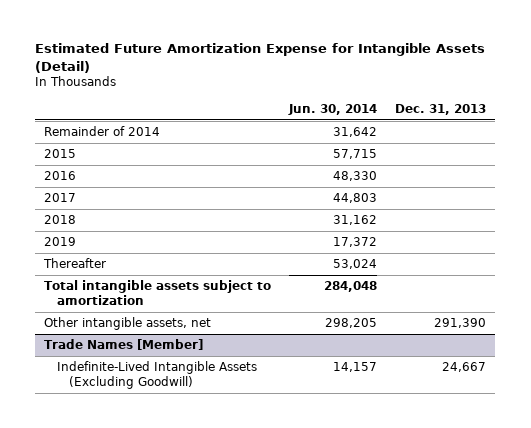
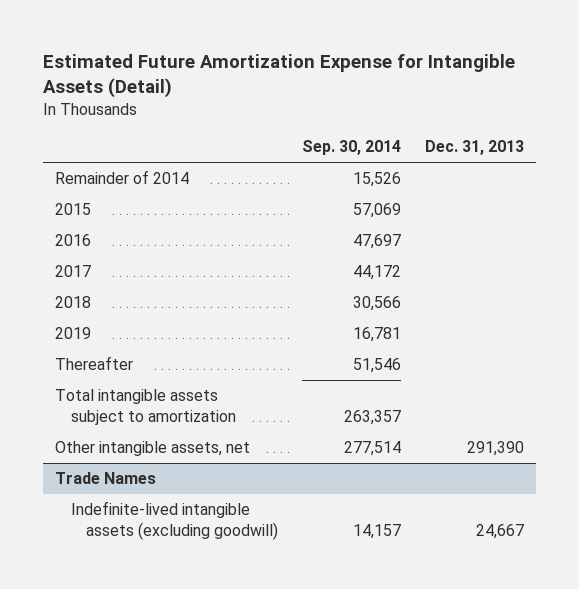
[288,103,378,115] Jun. 30, 2014 -> none
none -> [302,140,402,156] Sep. 30, 2014
[44,339,204,351] Trade Names [Member] -> [55,472,157,485] Trade Names
[56,361,257,389] Indefinite-Lived Intangible Assets (Excluding Goodwill) -> [70,501,279,540] Indefinite-lived intangible assets (excluding goodwill)

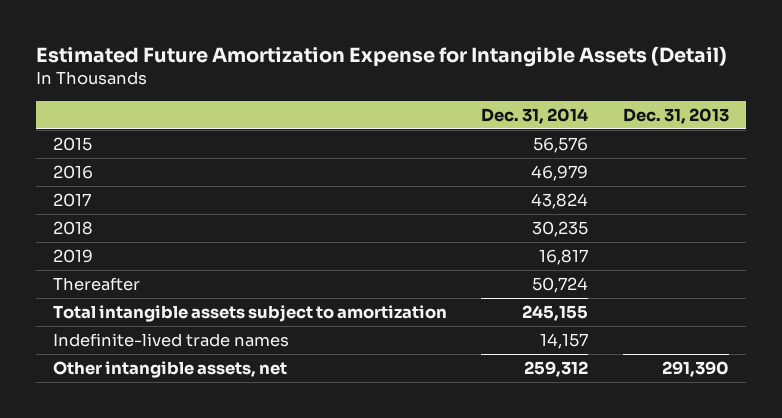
[302,140,402,156] Sep. 30, 2014 -> none
none -> [481,107,589,124] Dec. 31, 2014
[55,170,190,185] Remainder of 2014 -> none
none -> [52,332,289,347] Indefinite-lived trade names
[55,472,157,485] Trade Names -> none
[70,501,279,540] Indefinite-lived intangible assets (excluding goodwill) -> none

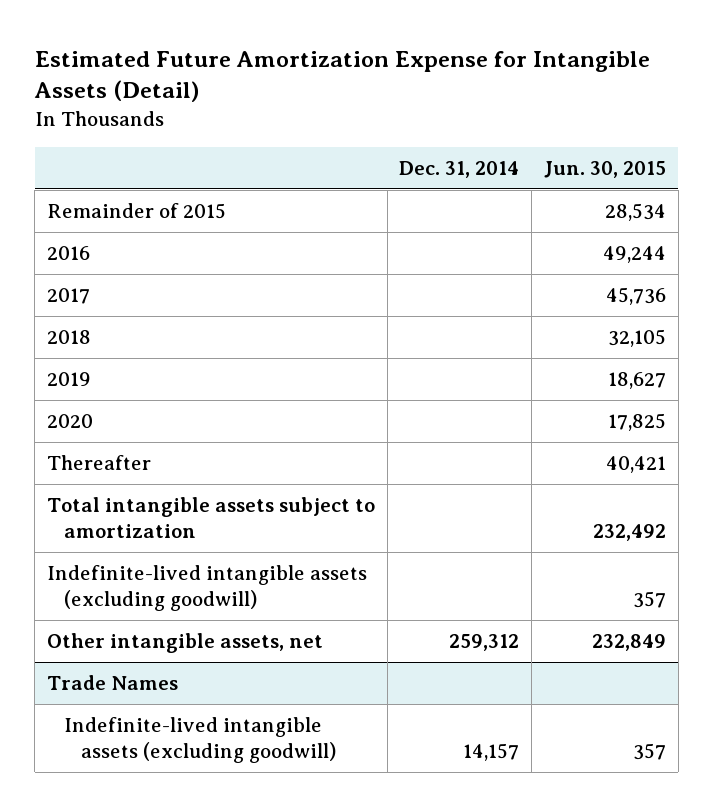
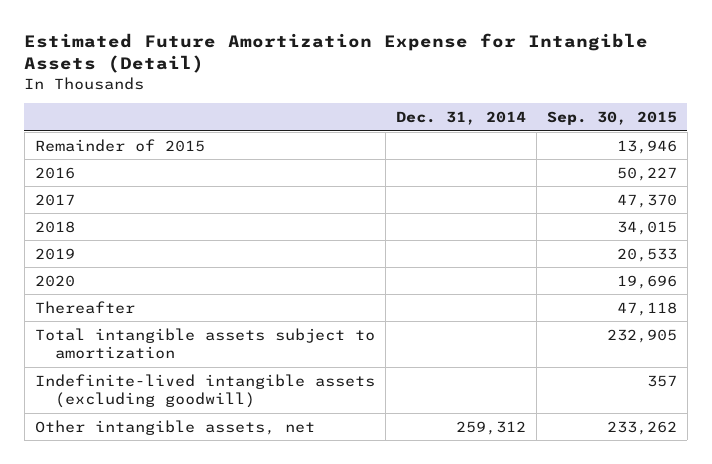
[543,160,666,178] Jun. 30, 2015 -> none
none -> [546,111,677,126] Sep. 30, 2015
[46,674,178,690] Trade Names -> none
[63,716,337,763] Indefinite-lived intangible assets (excluding goodwill) -> none

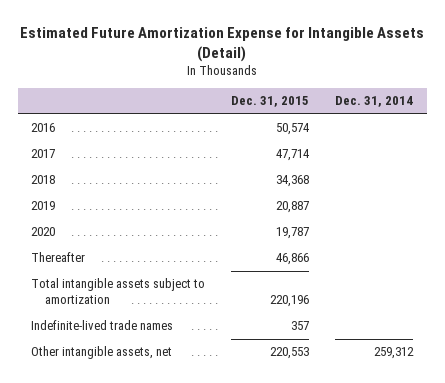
[546,111,677,126] Sep. 30, 2015 -> none
none -> [231,96,310,108] Dec. 31, 2015
[34,138,205,152] Remainder of 2015 -> none
[34,373,375,409] Indefinite-lived intangible assets (excluding goodwill) -> [31,320,174,331] Indefinite-lived trade names

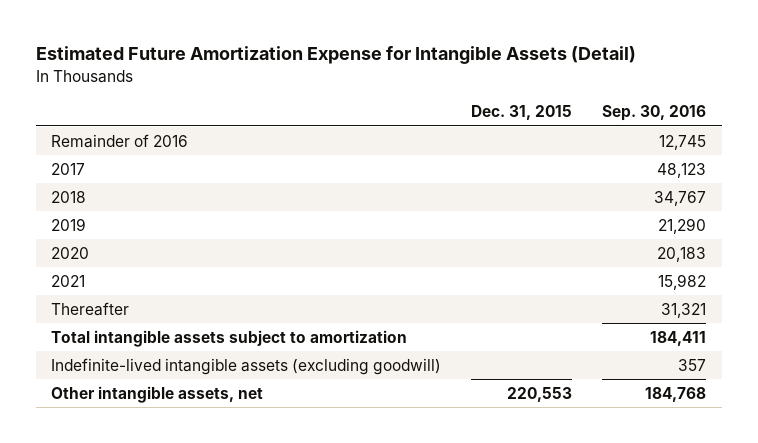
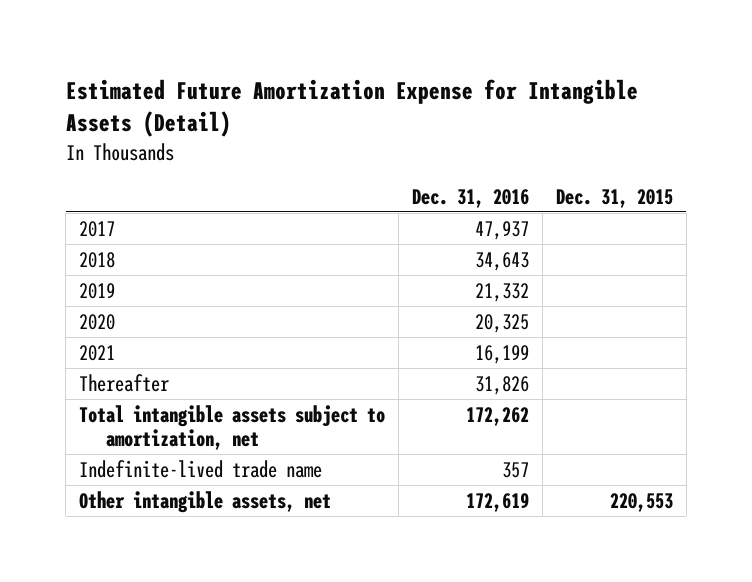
[602,105,707,122] Sep. 30, 2016 -> none
none -> [412,188,530,208] Dec. 31, 2016
[51,133,189,148] Remainder of 2016 -> none
[51,329,408,347] Total intangible assets subject to amortization -> [79,404,386,451] Total intangible assets subject to amortization, net
[51,357,442,375] Indefinite-lived intangible assets (excluding goodwill) -> [79,459,323,478] Indefinite-lived trade name

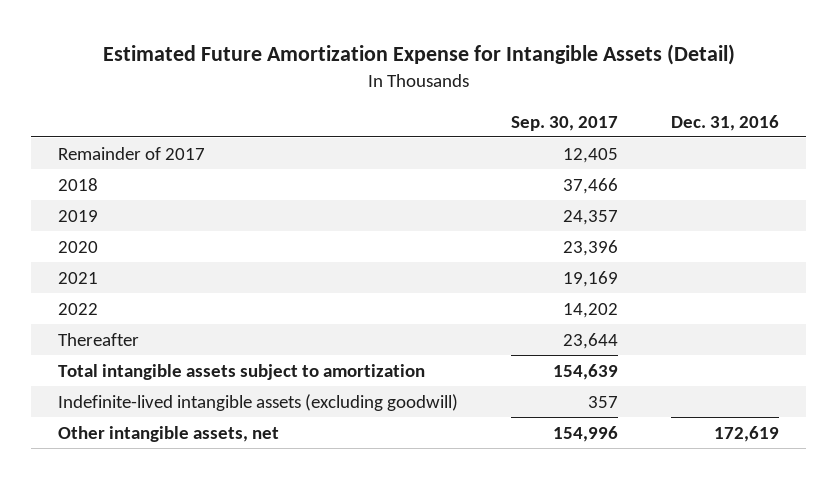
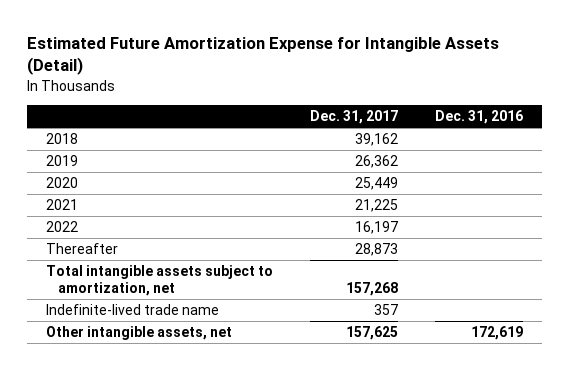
[511,115,619,131] Sep. 30, 2017 -> none
none -> [310,110,399,125] Dec. 31, 2017
[57,146,205,160] Remainder of 2017 -> none
[57,363,425,380] Total intangible assets subject to amortization -> [45,265,273,297] Total intangible assets subject to amortization, net
[57,393,458,411] Indefinite-lived intangible assets (excluding goodwill) -> [45,304,219,316] Indefinite-lived trade name

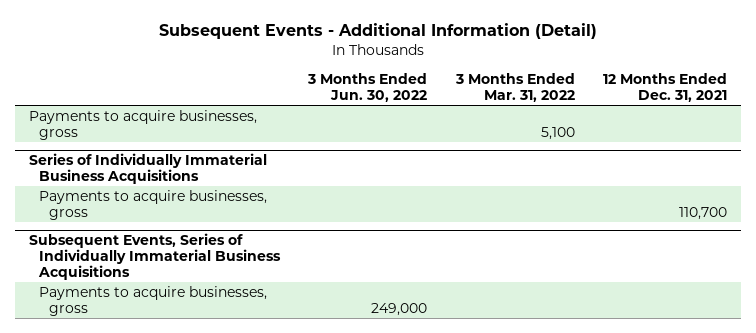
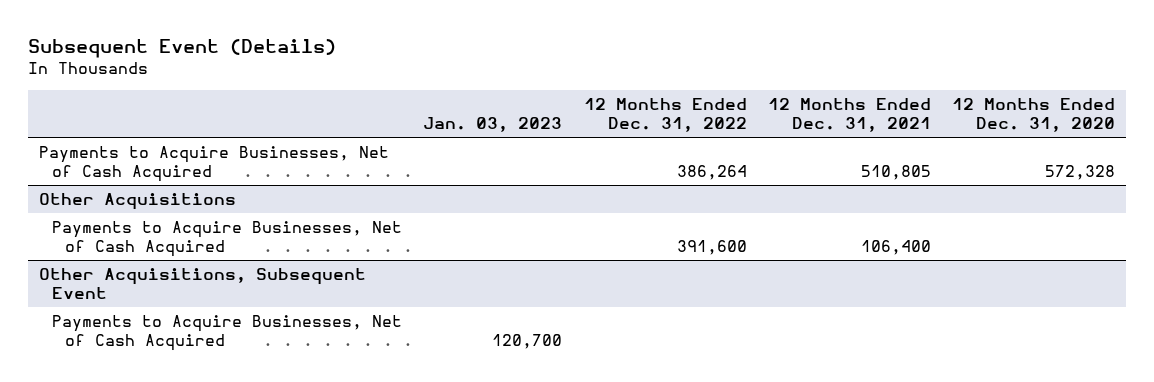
[158,23,597,40] Subsequent Events - Additional Information (Detail) -> [28,38,337,58] Subsequent Event (Details)
[307,72,428,103] 3 Months Ended Jun. 30, 2022 -> none
[454,72,575,103] 3 Months Ended Mar. 31, 2022 -> none
none -> [423,117,563,133] Jan. 03, 2023
none -> [583,98,747,133] 12 Months Ended Dec. 31, 2022
none -> [952,98,1116,133] 12 Months Ended Dec. 31, 2020
[28,109,257,140] Payments to acquire businesses, gross -> none
[39,189,268,220] Payments to acquire businesses, gross -> none
[28,232,282,281] Subsequent Events, Series of Individually Immaterial Business Acquisitions -> none
[39,285,268,316] Payments to acquire businesses, gross -> none
none -> [38,145,389,183] Payments to Acquire Businesses, Net of Cash Acquired
[28,152,267,185] Series of Individually Immaterial Business Acquisitions -> [38,192,236,210] Other Acquisitions
none -> [52,220,403,258] Payments to Acquire Businesses, Net of Cash Acquired
none -> [38,267,366,300] Other Acquisitions, Subsequent Event
none -> [52,314,403,352] Payments to Acquire Businesses, Net of Cash Acquired

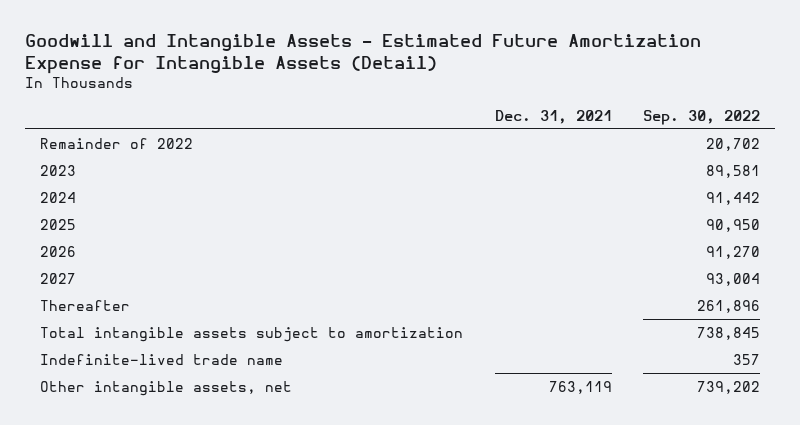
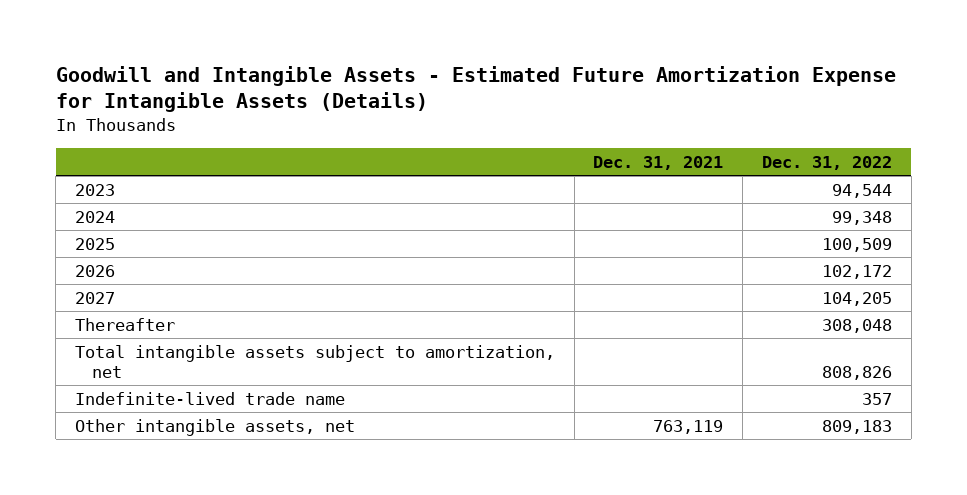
[24,33,701,74] Goodwill and Intangible Assets - Estimated Future Amortization Expense for Intangible Assets (Detail) -> [55,65,896,113] Goodwill and Intangible Assets - Estimated Future Amortization Expense for Intangible Assets (Details)
[642,109,760,125] Sep. 30, 2022 -> none
none -> [761,155,892,170] Dec. 31, 2022
[40,137,194,149] Remainder of 2022 -> none
[40,326,464,342] Total intangible assets subject to amortization -> [74,344,555,378] Total intangible assets subject to amortization, net

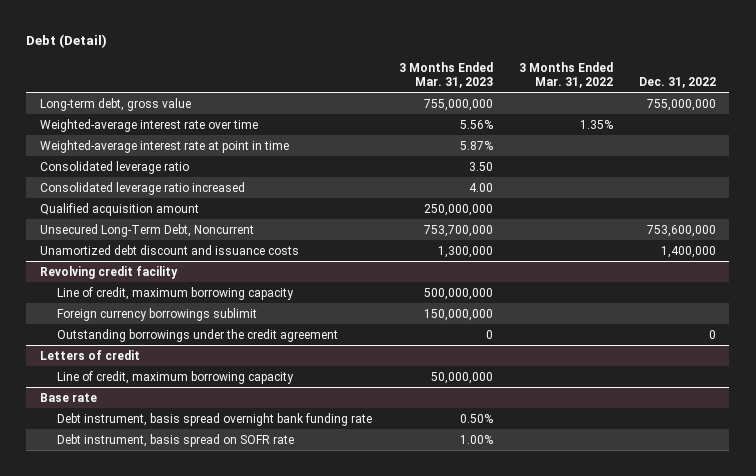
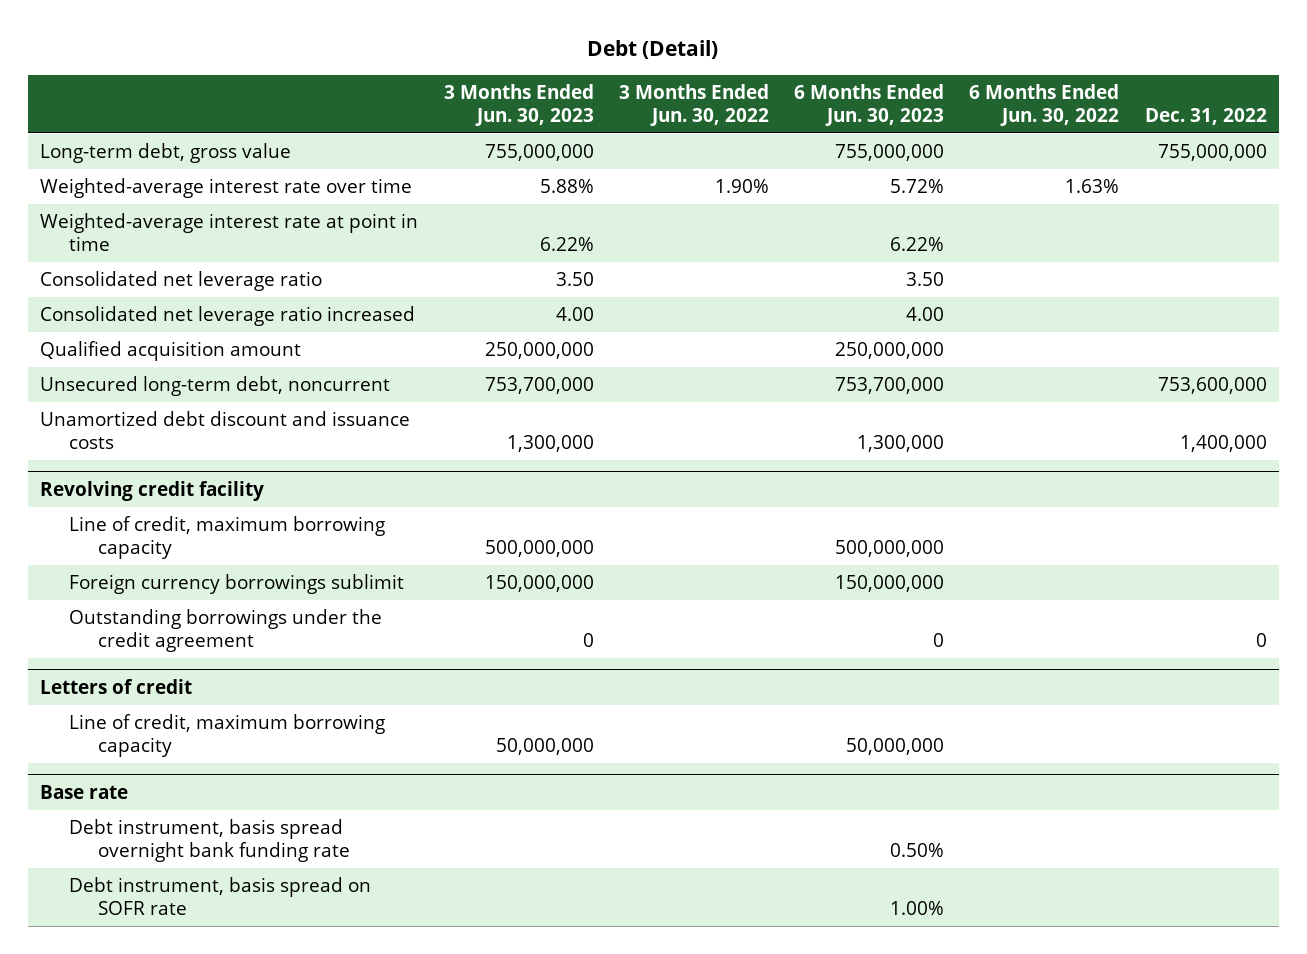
[398,61,493,88] 3 Months Ended Mar. 31, 2023 -> none
[518,61,613,88] 3 Months Ended Mar. 31, 2022 -> none
none -> [443,83,594,126] 3 Months Ended Jun. 30, 2023
none -> [618,83,769,126] 3 Months Ended Jun. 30, 2022
none -> [794,83,945,126] 6 Months Ended Jun. 30, 2023
none -> [969,83,1120,126] 6 Months Ended Jun. 30, 2022
[39,160,189,174] Consolidated leverage ratio -> [40,271,323,292] Consolidated net leverage ratio
[39,181,245,195] Consolidated leverage ratio increased -> [40,306,416,327] Consolidated net leverage ratio increased
[39,223,254,237] Unsecured Long-Term Debt, Noncurrent -> [40,376,391,397] Unsecured long-term debt, noncurrent

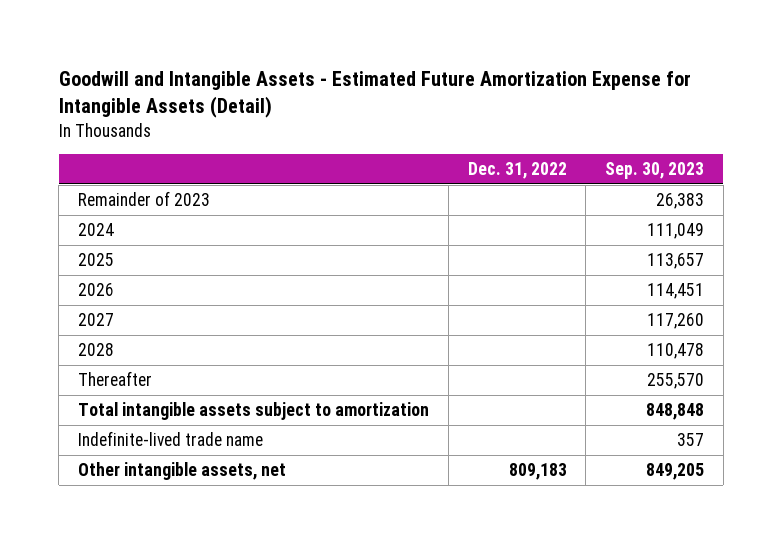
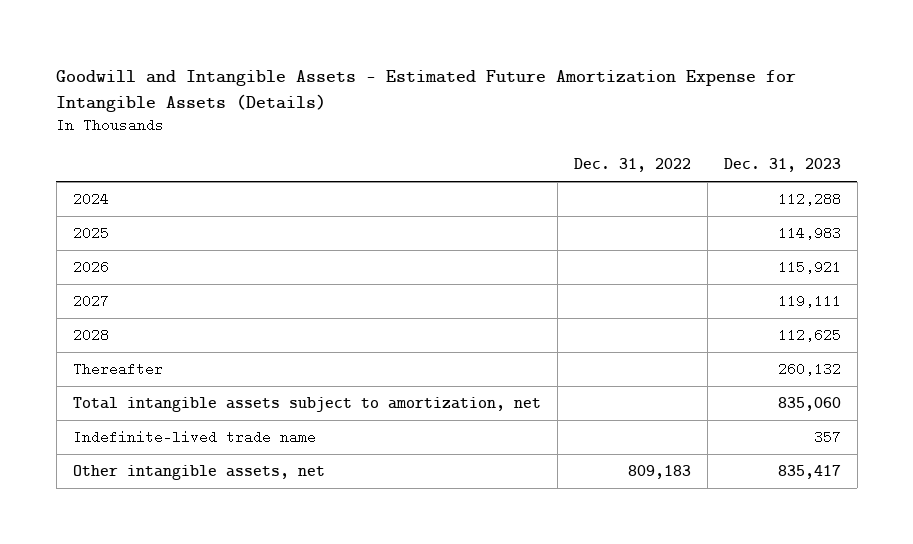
[58,70,691,119] Goodwill and Intangible Assets - Estimated Future Amortization Expense for Intangible Assets (Detail) -> [56,70,797,112] Goodwill and Intangible Assets - Estimated Future Amortization Expense for Intangible Assets (Details)
[605,162,705,180] Sep. 30, 2023 -> none
none -> [723,158,841,173] Dec. 31, 2023
[78,191,211,207] Remainder of 2023 -> none
[78,402,430,421] Total intangible assets subject to amortization -> [72,397,541,413] Total intangible assets subject to amortization, net

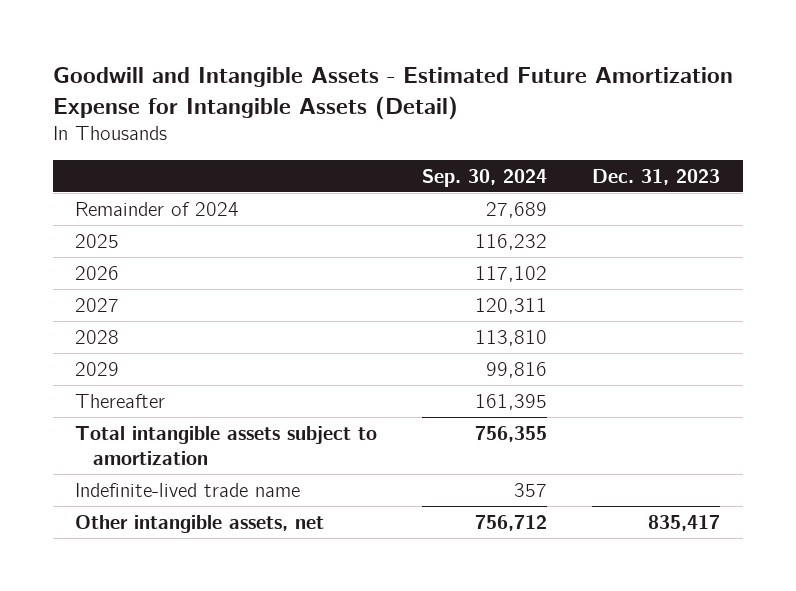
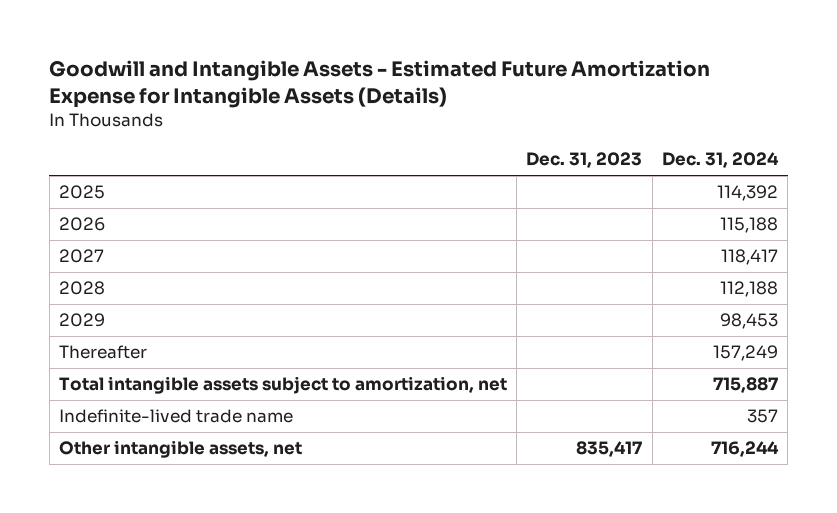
[52,67,733,120] Goodwill and Intangible Assets - Estimated Future Amortization Expense for Intangible Assets (Detail) -> [49,59,711,108] Goodwill and Intangible Assets - Estimated Future Amortization Expense for Intangible Assets (Details)
[422,168,548,187] Sep. 30, 2024 -> none
none -> [661,152,779,169] Dec. 31, 2024
[75,201,240,216] Remainder of 2024 -> none
[75,425,378,466] Total intangible assets subject to amortization -> [58,376,507,395] Total intangible assets subject to amortization, net

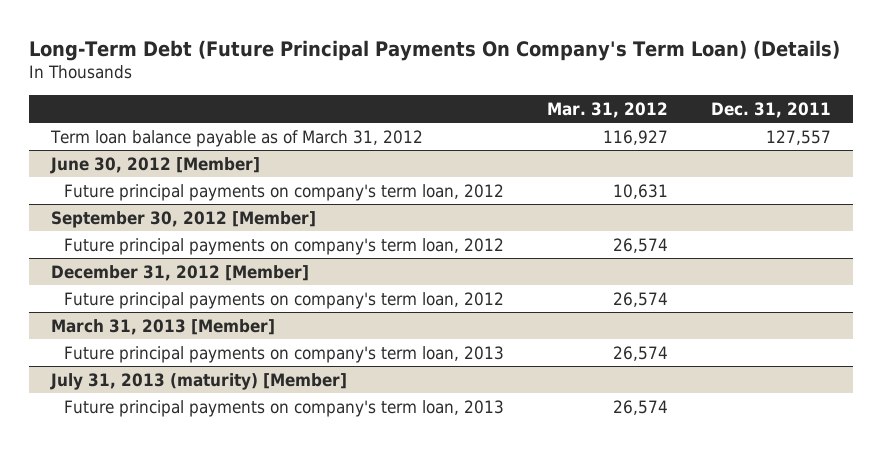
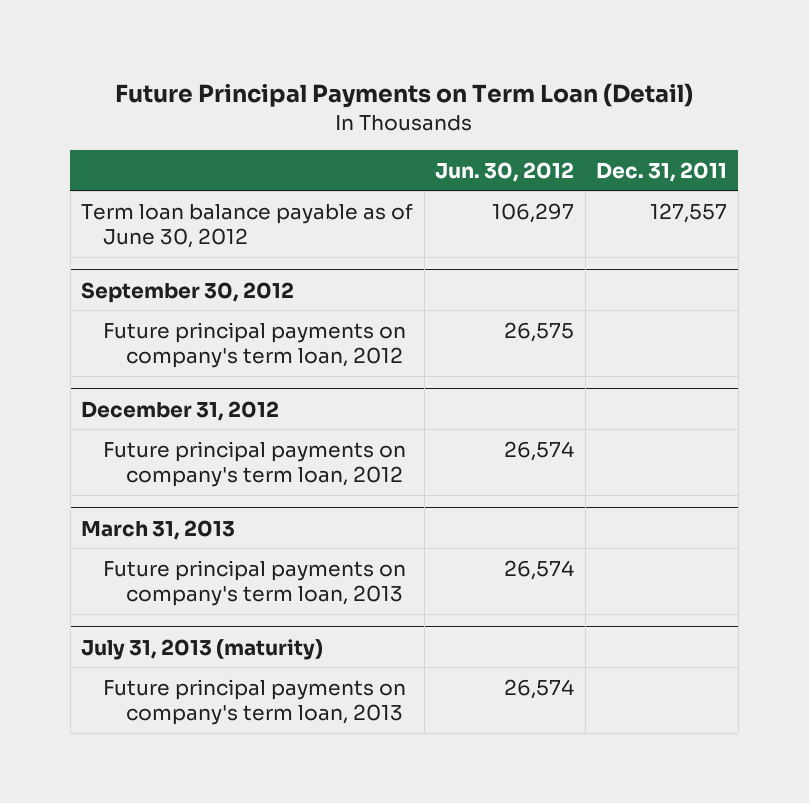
[29,39,841,61] Long-Term Debt (Future Principal Payments On Company's Term Loan) (Details) -> [115,82,694,108] Future Principal Payments on Term Loan (Detail)
[547,102,669,119] Mar. 31, 2012 -> none
none -> [435,161,575,182] Jun. 30, 2012
[49,156,260,174] June 30, 2012 [Member] -> none
[63,183,504,201] Future principal payments on company's term loan, 2012 -> none
[49,129,423,147] Term loan balance payable as of March 31, 2012 -> [81,202,414,249] Term loan balance payable as of June 30, 2012
[50,210,316,228] September 30, 2012 [Member] -> [81,281,295,303] September 30, 2012
[50,264,309,281] December 31, 2012 [Member] -> [81,400,280,421] December 31, 2012
[50,318,275,335] March 31, 2013 [Member] -> [81,519,236,540] March 31, 2013
[49,372,347,390] July 31, 2013 (maturity) [Member] -> [81,638,324,660] July 31, 2013 (maturity)

